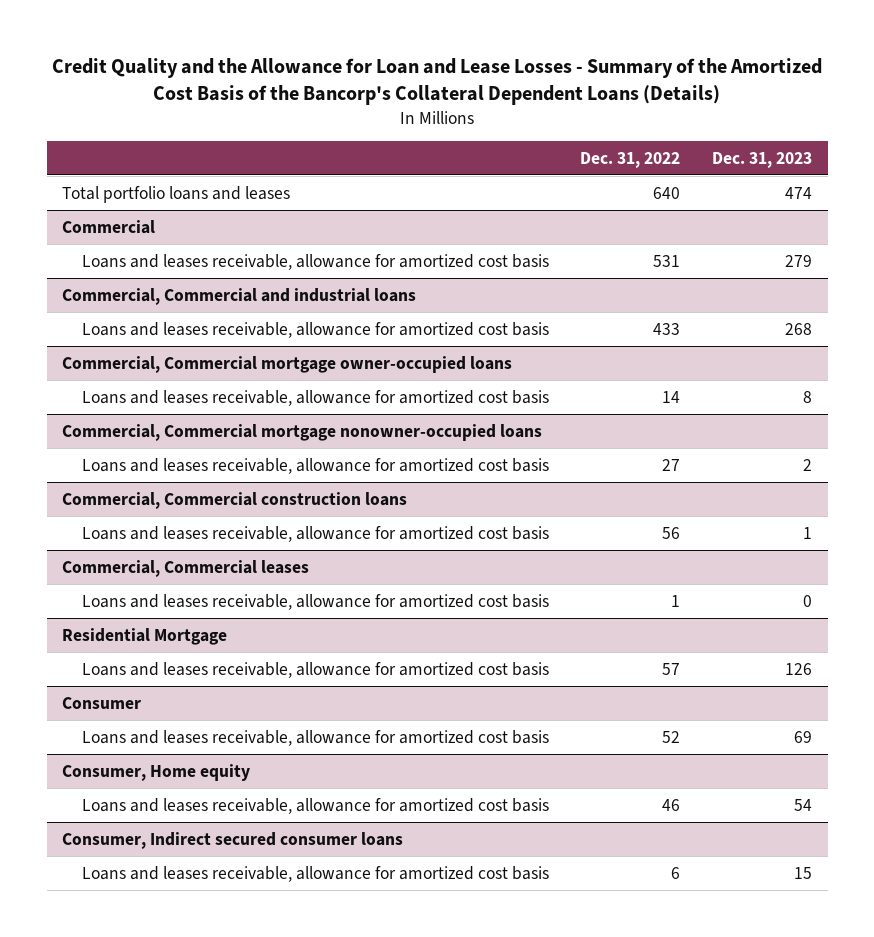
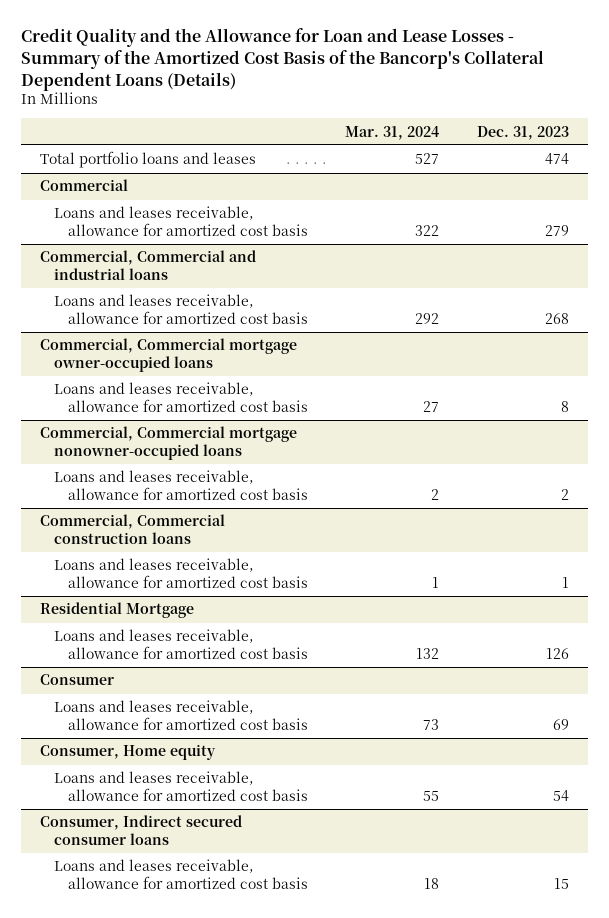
[580,151,681,168] Dec. 31, 2022 -> none
none -> [345,125,440,140] Mar. 31, 2024
[62,559,310,577] Commercial, Commercial leases -> none
[81,593,549,610] Loans and leases receivable, allowance for amortized cost basis -> none

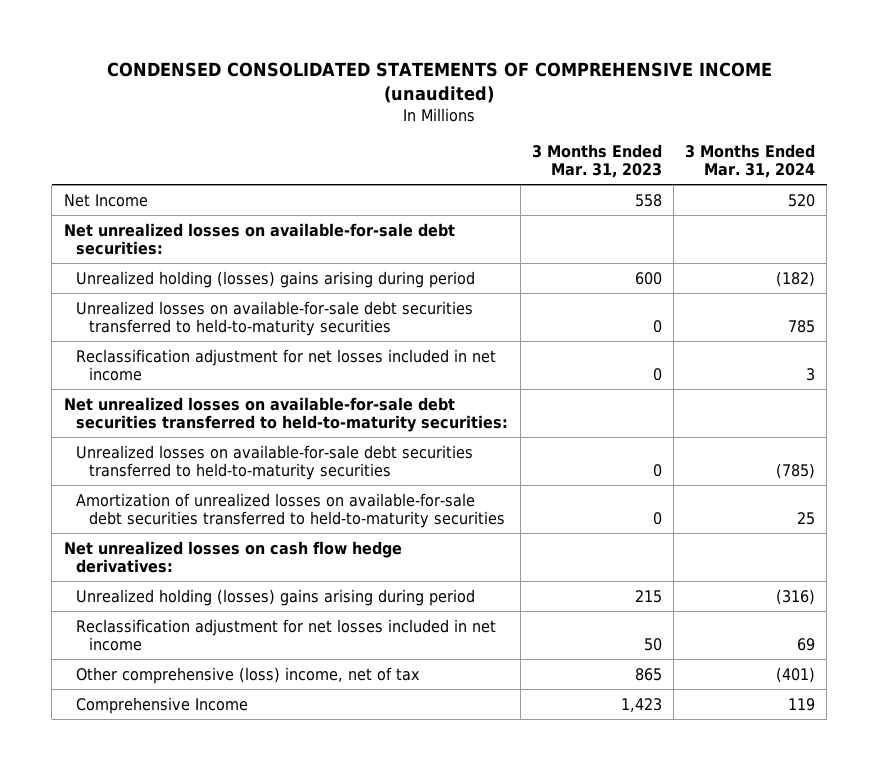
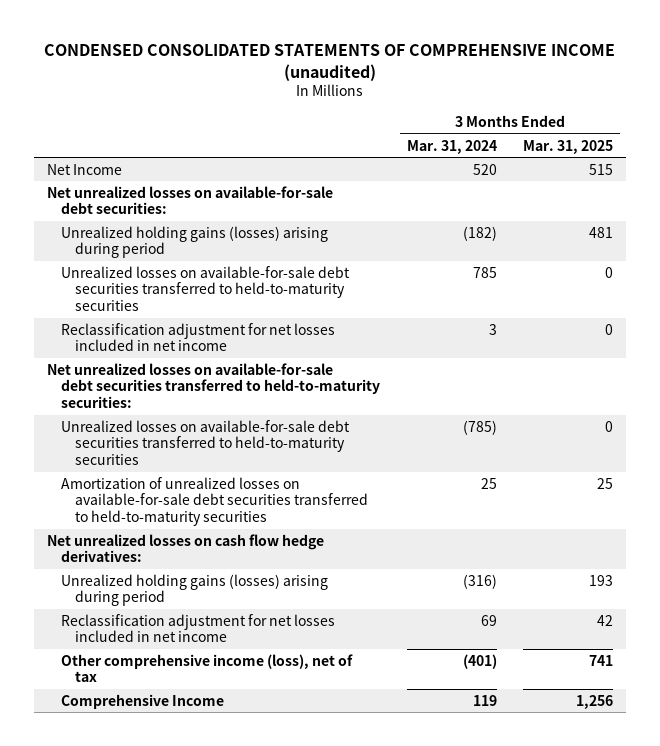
[531,143,662,178] 3 Months Ended Mar. 31, 2023 -> none
none -> [522,139,613,154] Mar. 31, 2025
[76,270,476,288] Unrealized holding (losses) gains arising during period -> [61,225,329,259] Unrealized holding gains (losses) arising during period
[76,588,476,606] Unrealized holding (losses) gains arising during period -> [61,573,329,607] Unrealized holding gains (losses) arising during period
[76,666,421,684] Other comprehensive (loss) income, net of tax -> [61,653,354,683] Other comprehensive income (loss), net of tax

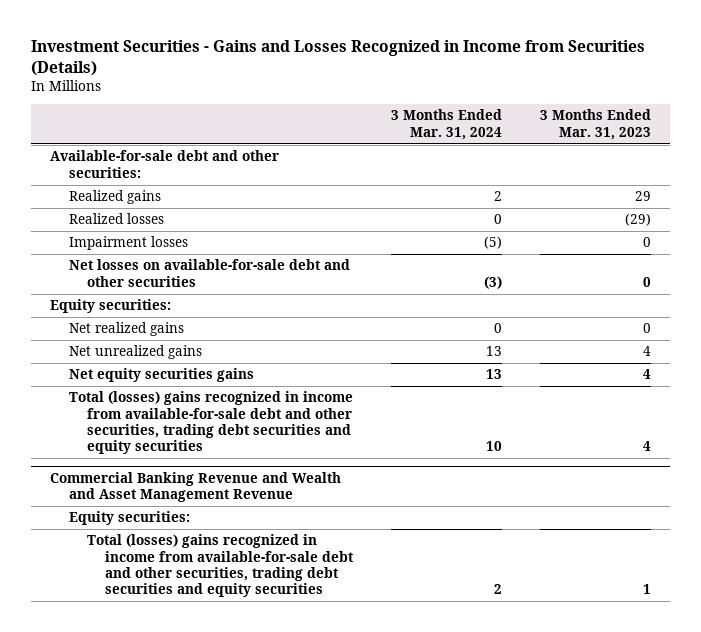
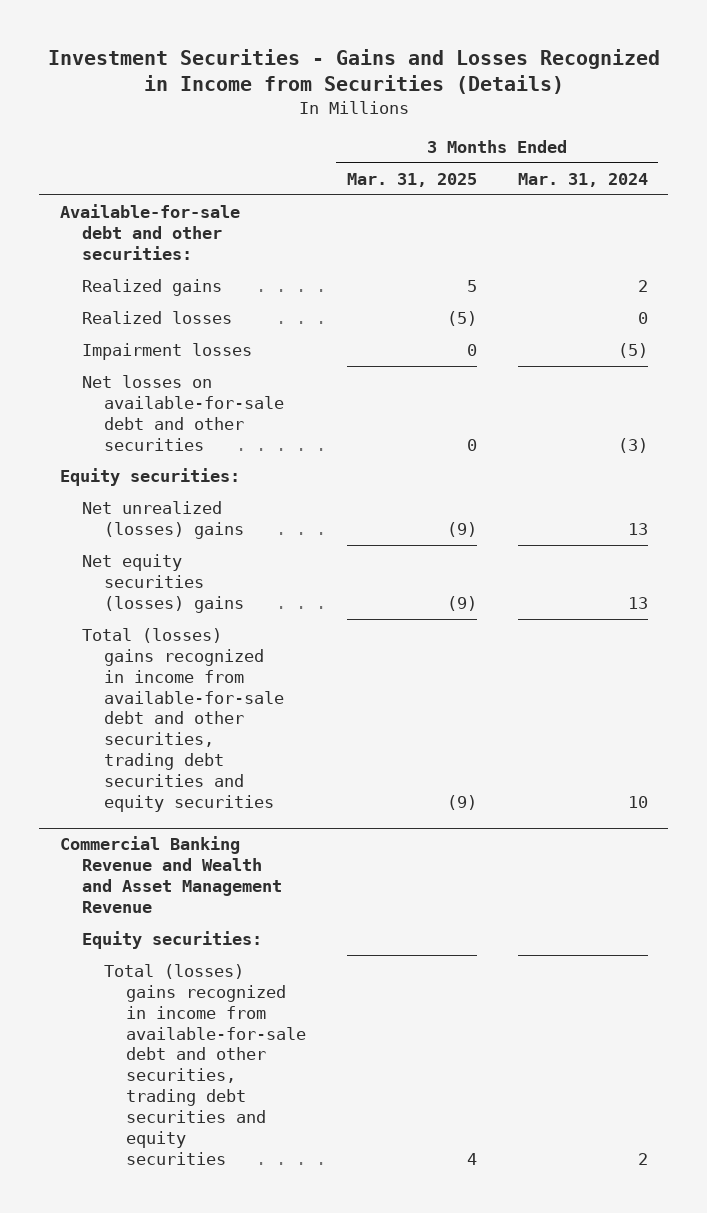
[540,109,652,140] 3 Months Ended Mar. 31, 2023 -> none
none -> [346,172,477,187] Mar. 31, 2025
[68,322,184,337] Net realized gains -> none
[68,345,202,360] Net unrealized gains -> [81,501,244,539] Net unrealized (losses) gains
[68,368,254,383] Net equity securities gains -> [81,554,244,613] Net equity securities (losses) gains

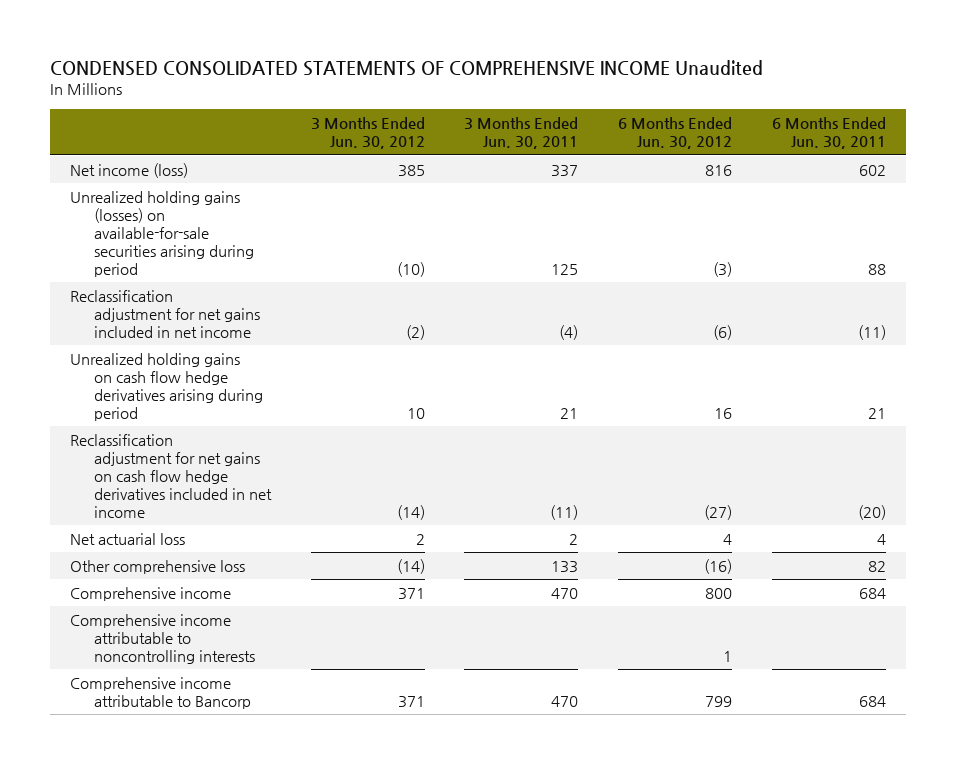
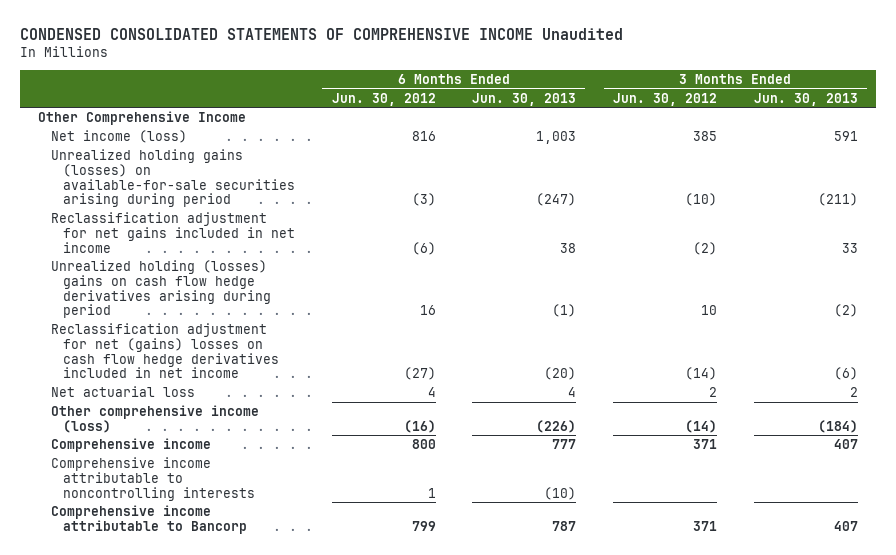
[464,117,579,150] 3 Months Ended Jun. 30, 2011 -> none
[771,117,886,150] 6 Months Ended Jun. 30, 2011 -> none
none -> [472,92,577,106] Jun. 30, 2013
none -> [753,92,858,106] Jun. 30, 2013
none -> [38,111,247,126] Other Comprehensive Income
[70,352,263,422] Unrealized holding gains on cash flow hedge derivatives arising during period -> [50,260,271,319] Unrealized holding (losses) gains on cash flow hedge derivatives arising during period
[70,433,272,519] Reclassification adjustment for net gains on cash flow hedge derivatives included in net income -> [50,323,279,379] Reclassification adjustment for net (gains) losses on cash flow hedge derivatives included in net income
[70,559,246,574] Other comprehensive loss -> [50,405,259,433] Other comprehensive income (loss)

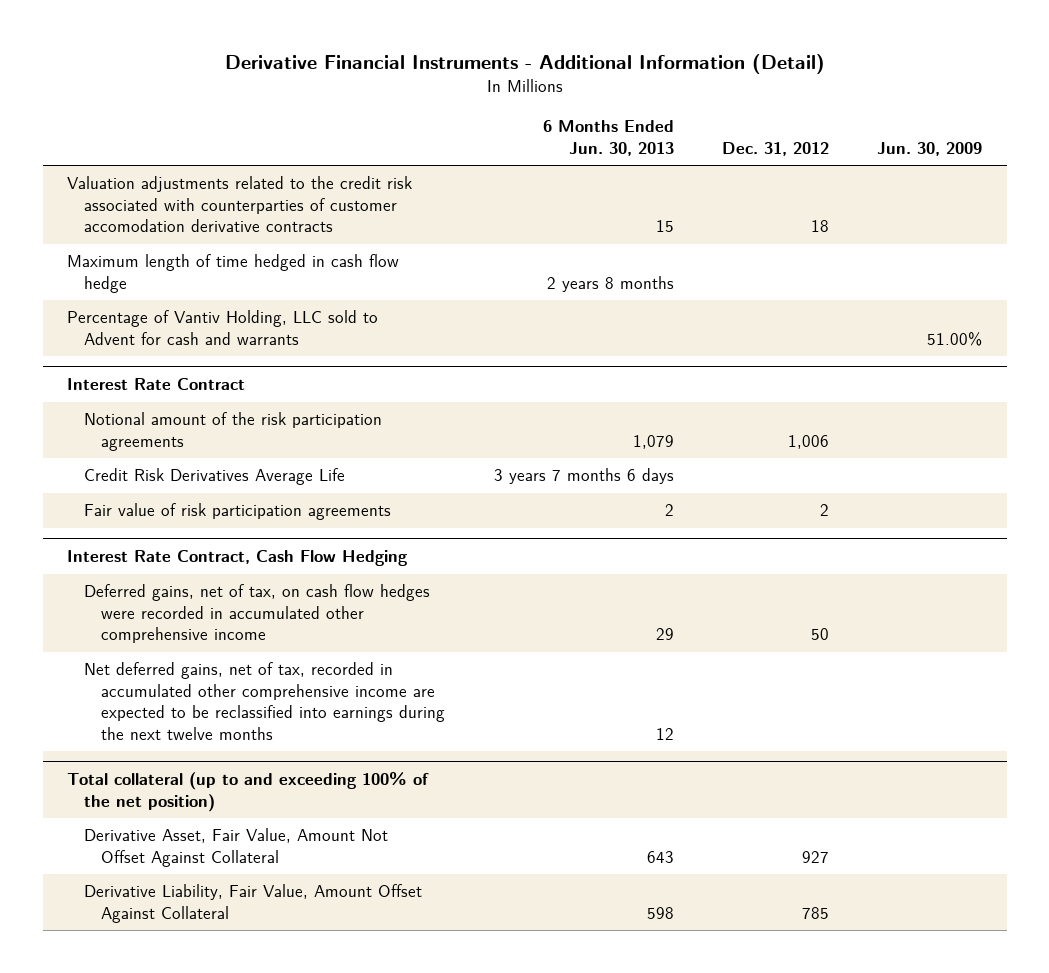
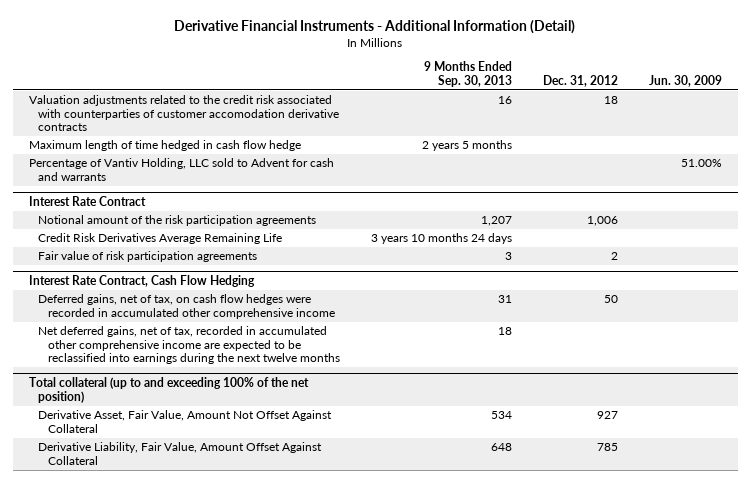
[542,120,674,156] 6 Months Ended Jun. 30, 2013 -> none
none -> [423,61,512,87] 9 Months Ended Sep. 30, 2013
[84,468,346,486] Credit Risk Derivatives Average Life -> [38,233,283,245] Credit Risk Derivatives Average Remaining Life

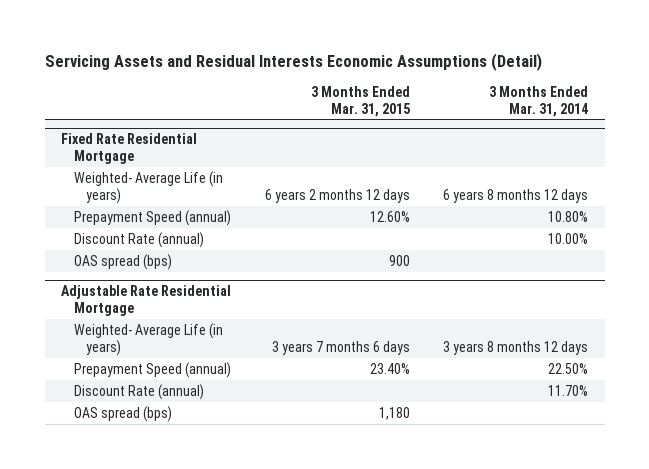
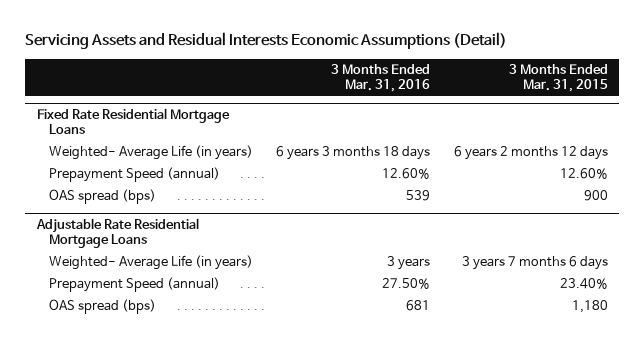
[489,85,589,117] 3 Months Ended Mar. 31, 2014 -> none
none -> [331,64,431,93] 3 Months Ended Mar. 31, 2016
[61,133,198,165] Fixed Rate Residential Mortgage -> [36,108,230,135] Fixed Rate Residential Mortgage Loans
[73,231,204,248] Discount Rate (annual) -> none
[61,285,232,317] Adjustable Rate Residential Mortgage -> [35,218,199,249] Adjustable Rate Residential Mortgage Loans
[73,383,204,400] Discount Rate (annual) -> none

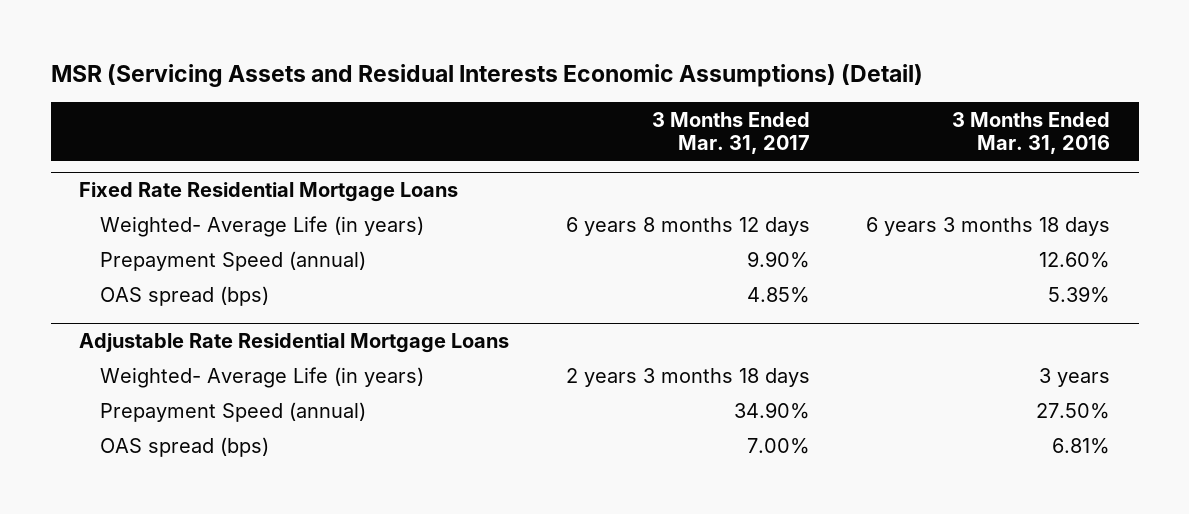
[24,32,507,50] Servicing Assets and Residual Interests Economic Assumptions (Detail) -> [50,63,923,87] MSR (Servicing Assets and Residual Interests Economic Assumptions) (Detail)
[508,64,608,93] 3 Months Ended Mar. 31, 2015 -> none
none -> [651,111,810,155] 3 Months Ended Mar. 31, 2017
[406,189,431,201] 539 -> [1048,285,1111,303] 5.39%
[406,299,431,311] 681 -> [1052,437,1111,454] 6.81%

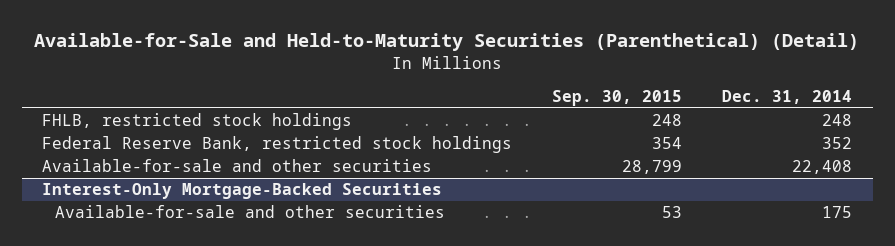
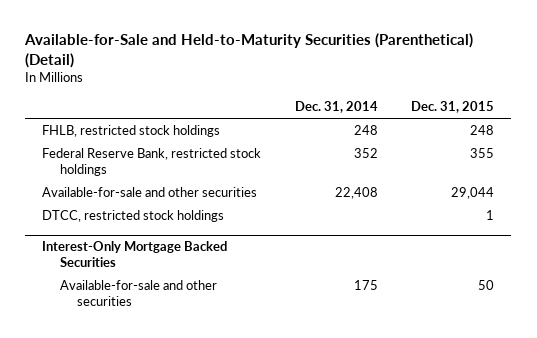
[552,90,683,107] Sep. 30, 2015 -> none
none -> [411,100,495,113] Dec. 31, 2015
none -> [42,210,225,223] DTCC, restricted stock holdings
[42,183,443,200] Interest-Only Mortgage-Backed Securities -> [42,241,228,268] Interest-Only Mortgage Backed Securities

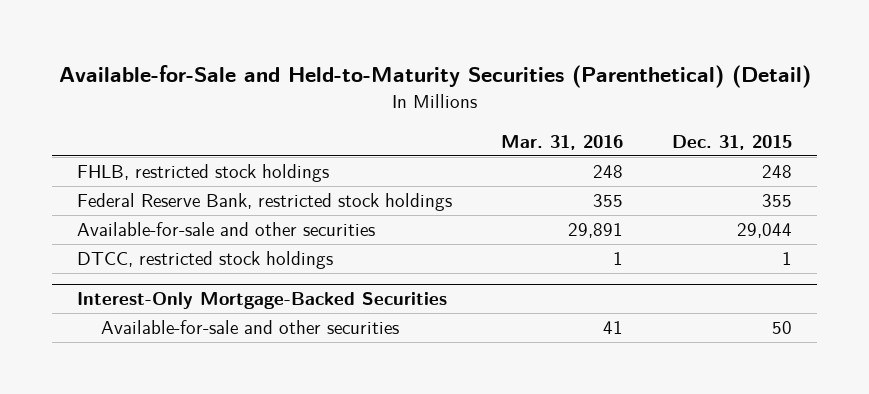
[294,100,378,113] Dec. 31, 2014 -> none
none -> [501,134,624,150] Mar. 31, 2016
[42,241,228,268] Interest-Only Mortgage Backed Securities -> [76,292,447,310] Interest-Only Mortgage-Backed Securities

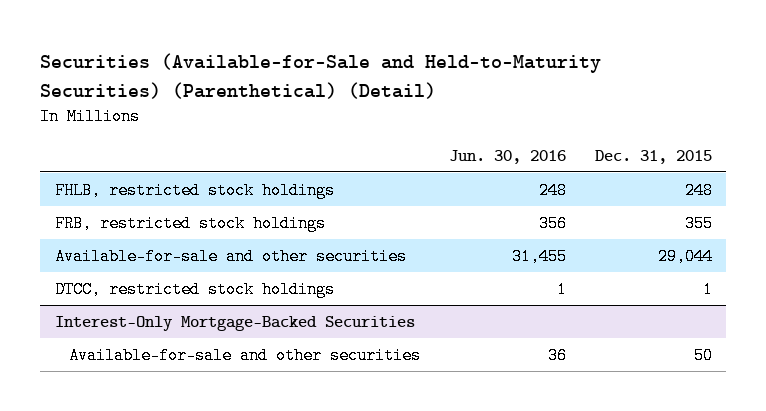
[58,64,811,88] Available-for-Sale and Held-to-Maturity Securities (Parenthetical) (Detail) -> [40,53,602,99] Securities (Available-for-Sale and Held-to-Maturity Securities) (Parenthetical) (Detail)
[501,134,624,150] Mar. 31, 2016 -> none
none -> [448,149,566,164] Jun. 30, 2016
[76,193,452,212] Federal Reserve Bank, restricted stock holdings -> [54,214,326,232] FRB, restricted stock holdings

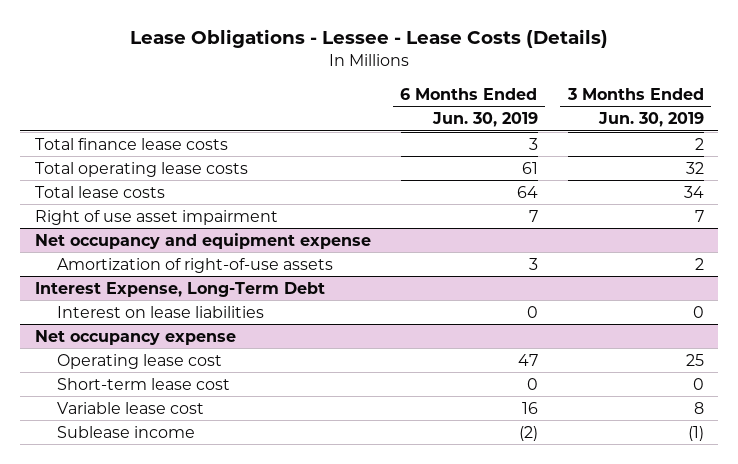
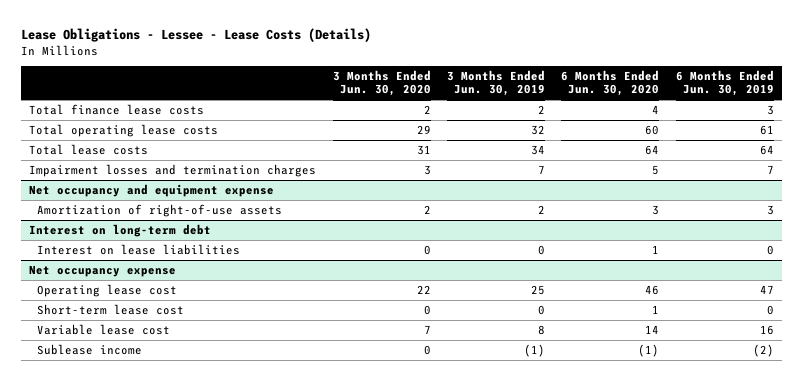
none -> [332,69,431,97] 3 Months Ended Jun. 30, 2020
none -> [561,69,660,97] 6 Months Ended Jun. 30, 2020
[34,209,278,225] Right of use asset impairment -> none
none -> [29,163,317,177] Impairment losses and termination charges
[34,281,325,297] Interest Expense, Long-Term Debt -> [29,223,212,237] Interest on long-term debt

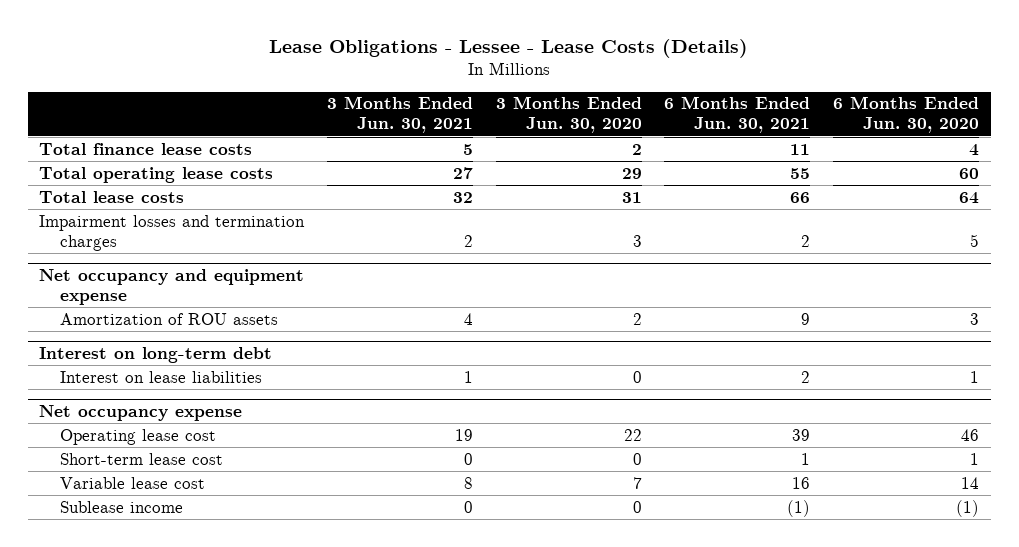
[446,69,545,97] 3 Months Ended Jun. 30, 2019 -> none
[675,69,774,97] 6 Months Ended Jun. 30, 2019 -> none
none -> [327,96,474,134] 3 Months Ended Jun. 30, 2021
none -> [664,96,811,134] 6 Months Ended Jun. 30, 2021
[37,203,283,217] Amortization of right-of-use assets -> [60,312,279,325] Amortization of ROU assets

